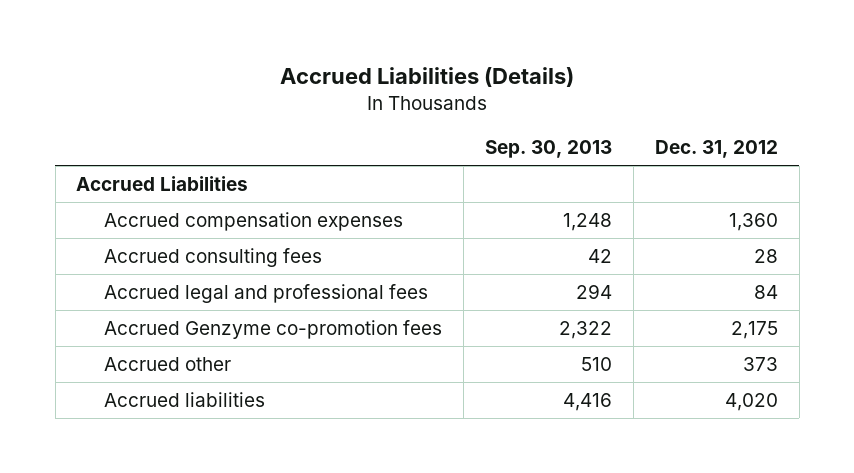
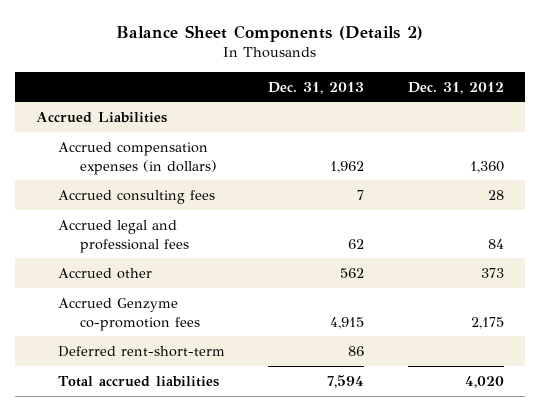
[280,67,575,88] Accrued Liabilities (Details) -> [116,24,424,42] Balance Sheet Components (Details 2)
[485,140,613,159] Sep. 30, 2013 -> none
none -> [268,81,365,94] Dec. 31, 2013
[104,212,404,232] Accrued compensation expenses -> [58,141,217,175] Accrued compensation expenses (in dollars)
[104,320,443,340] Accrued Genzyme co-promotion fees -> [58,297,200,331] Accrued Genzyme co-promotion fees
none -> [58,345,226,357] Deferred rent-short-term
[104,392,266,408] Accrued liabilities -> [58,375,220,387] Total accrued liabilities

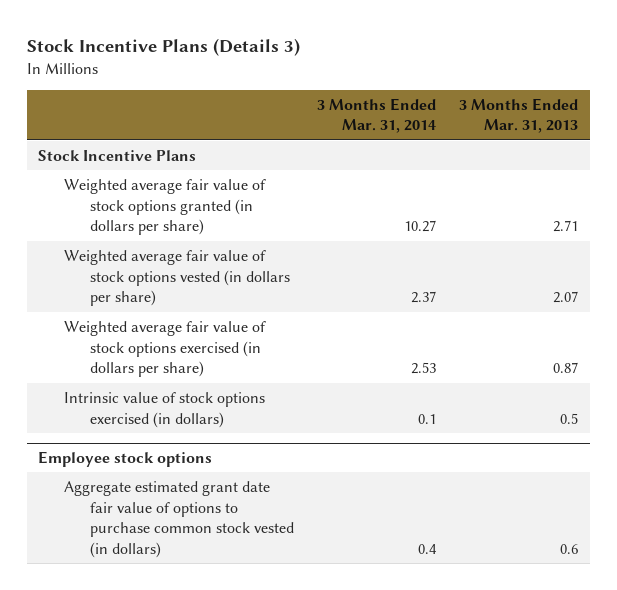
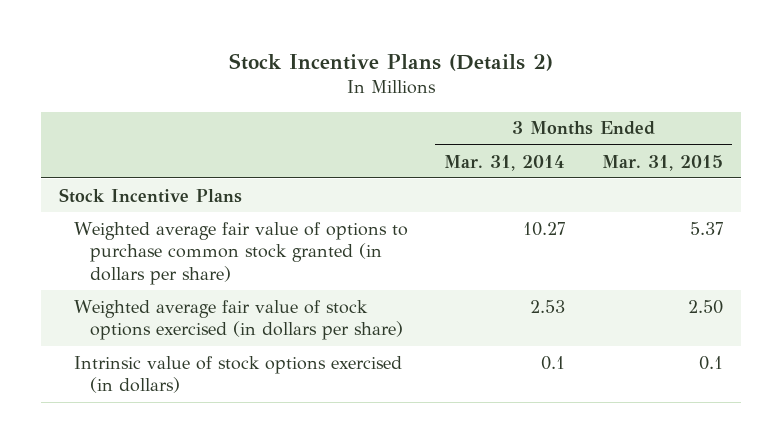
[26,37,300,56] Stock Incentive Plans (Details 3) -> [228,52,553,71] Stock Incentive Plans (Details 2)
[459,97,579,134] 3 Months Ended Mar. 31, 2013 -> none
none -> [601,154,723,171] Mar. 31, 2015
[64,249,290,307] Weighted average fair value of stock options vested (in dollars per share) -> none
[64,178,267,236] Weighted average fair value of stock options granted (in dollars per share) -> [74,221,409,285] Weighted average fair value of options to purchase common stock granted (in dollars per share)
[38,451,213,468] Employee stock options -> none
[64,480,294,559] Aggregate estimated grant date fair value of options to purchase common stock vested (in dollars) -> none

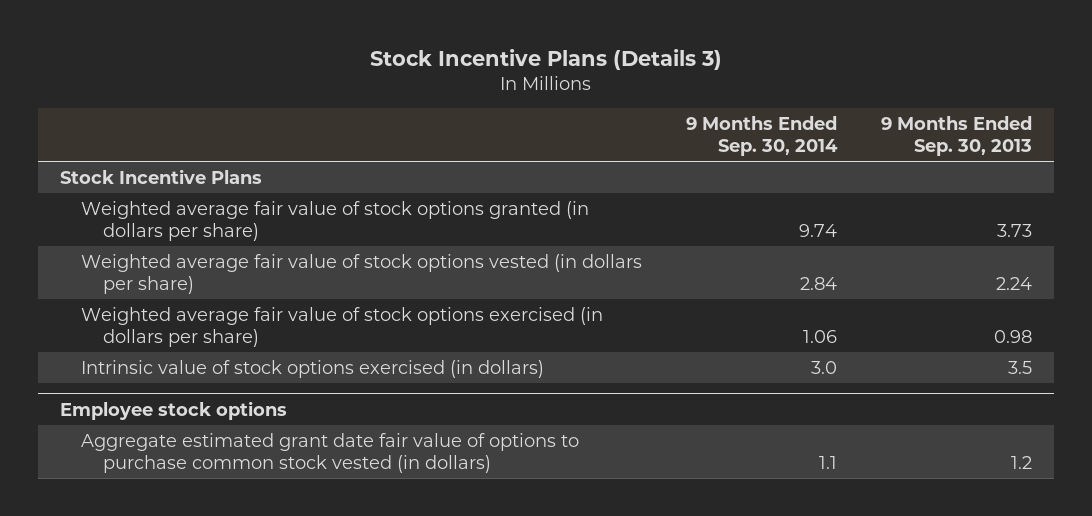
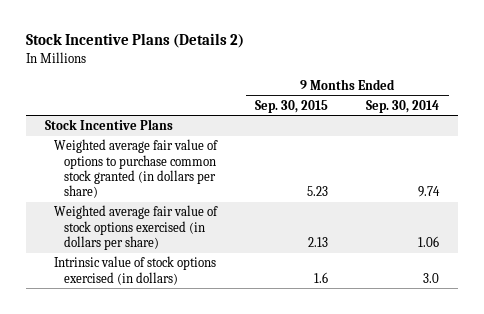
[369,48,722,70] Stock Incentive Plans (Details 3) -> [25,33,244,49] Stock Incentive Plans (Details 2)
[881,116,1033,157] 9 Months Ended Sep. 30, 2013 -> none
none -> [255,99,329,113] Sep. 30, 2015
[81,253,643,294] Weighted average fair value of stock options vested (in dollars per share) -> none
[81,200,590,241] Weighted average fair value of stock options granted (in dollars per share) -> [54,139,219,199] Weighted average fair value of options to purchase common stock granted (in dollars per share)
[59,400,287,420] Employee stock options -> none
[81,432,580,473] Aggregate estimated grant date fair value of options to purchase common stock vested (in dollars) -> none

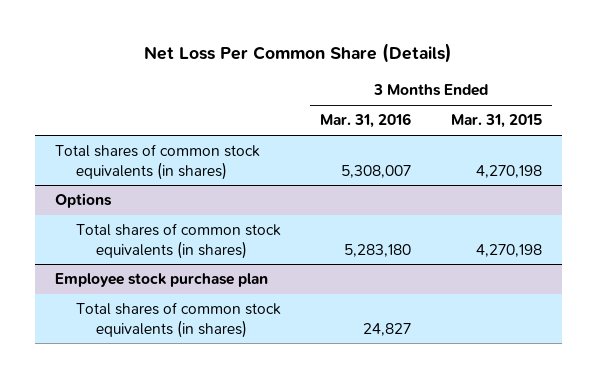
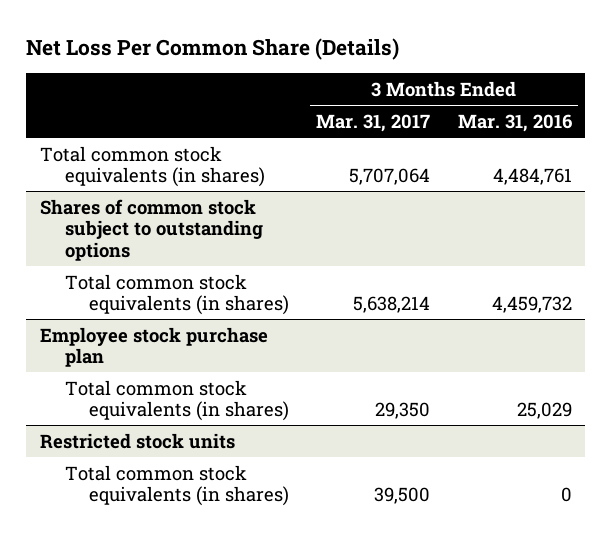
[450,114,542,129] Mar. 31, 2015 -> none
none -> [316,113,431,132] Mar. 31, 2017
[55,144,261,180] Total shares of common stock equivalents (in shares) -> [39,145,265,188] Total common stock equivalents (in shares)
[341,164,412,178] 5,308,007 -> [492,168,572,186] 4,484,761
[55,193,113,209] Options -> [39,198,263,261] Shares of common stock subject to outstanding options
[75,223,281,259] Total shares of common stock equivalents (in shares) -> [64,273,290,316] Total common stock equivalents (in shares)
[344,243,412,257] 5,283,180 -> [491,296,572,314] 4,459,732
[75,302,281,338] Total shares of common stock equivalents (in shares) -> [64,379,290,422] Total common stock equivalents (in shares)
[363,322,412,336] 24,827 -> [516,402,572,420] 25,029
none -> [39,432,235,449] Restricted stock units
none -> [64,464,290,507] Total common stock equivalents (in shares)

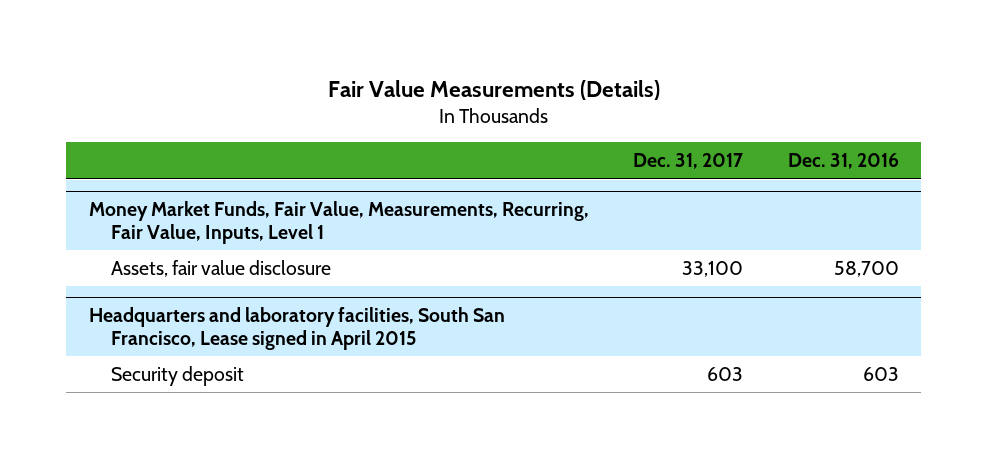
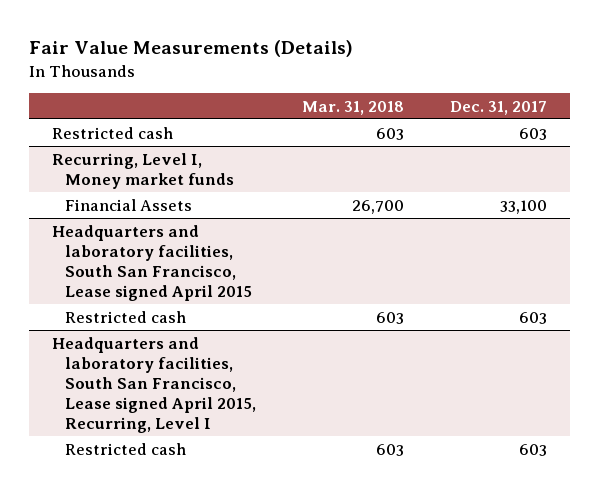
[787,153,899,170] Dec. 31, 2016 -> none
none -> [301,100,404,115] Mar. 31, 2018
[88,201,589,244] Money Market Funds, Fair Value, Measurements, Recurring, Fair Value, Inputs, Level 1 -> none
[111,366,245,387] Security deposit -> none
none -> [52,126,174,139] Restricted cash
none -> [52,152,234,189] Recurring, Level I, Money market funds
[111,260,332,278] Assets, fair value disclosure -> [64,198,192,211] Financial Assets
[88,307,505,350] Headquarters and laboratory facilities, South San Francisco, Lease signed in April 2015 -> [52,224,252,301] Headquarters and laboratory facilities, South San Francisco, Lease signed April 2015
none -> [64,310,186,323] Restricted cash
none -> [52,336,256,433] Headquarters and laboratory facilities, South San Francisco, Lease signed April 2015, Recurring, Level I
none -> [64,442,186,455] Restricted cash

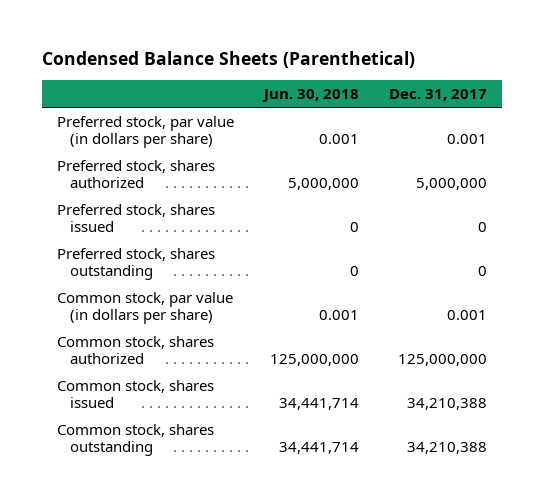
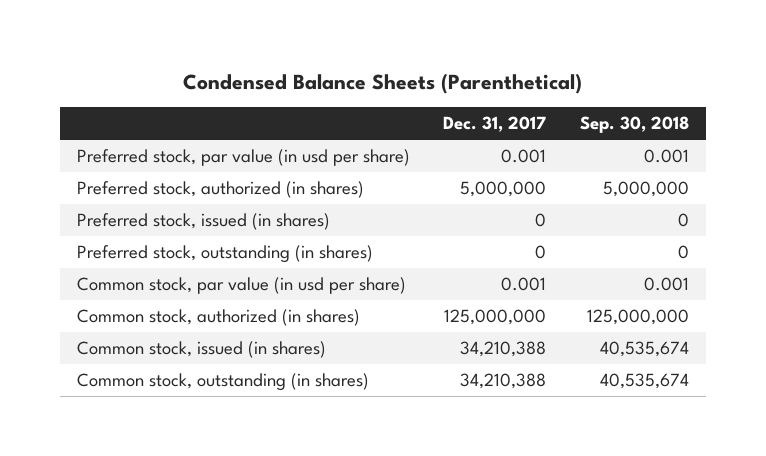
[261,89,359,103] Jun. 30, 2018 -> none
none -> [579,116,689,134] Sep. 30, 2018
[56,115,234,149] Preferred stock, par value (in dollars per share) -> [76,149,410,167] Preferred stock, par value (in usd per share)
[56,159,215,189] Preferred stock, shares authorized -> [76,181,364,199] Preferred stock, authorized (in shares)
[56,203,215,233] Preferred stock, shares issued -> [76,213,330,231] Preferred stock, issued (in shares)
[56,247,215,281] Preferred stock, shares outstanding -> [76,245,373,264] Preferred stock, outstanding (in shares)
[56,291,233,325] Common stock, par value (in dollars per share) -> [76,277,406,295] Common stock, par value (in usd per share)
[56,335,214,365] Common stock, shares authorized -> [76,309,360,327] Common stock, authorized (in shares)
[56,379,214,409] Common stock, shares issued -> [76,341,326,359] Common stock, issued (in shares)
[56,423,214,457] Common stock, shares outstanding -> [76,373,369,392] Common stock, outstanding (in shares)

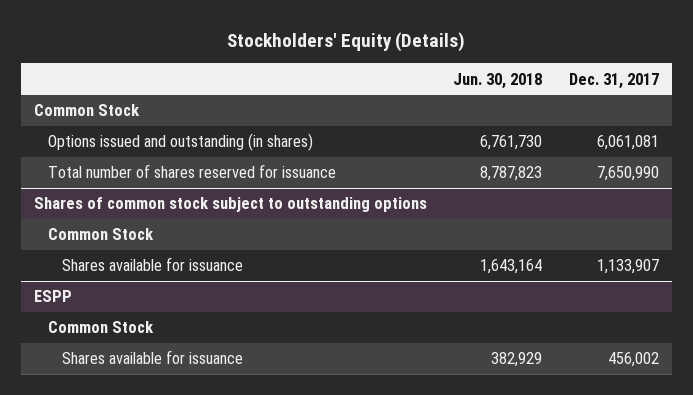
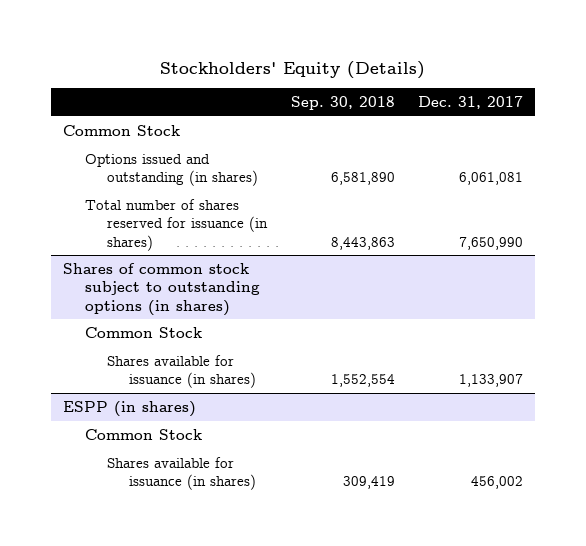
[453,72,543,89] Jun. 30, 2018 -> none
none -> [290,96,395,111] Sep. 30, 2018
[47,164,336,179] Total number of shares reserved for issuance -> [84,198,269,251] Total number of shares reserved for issuance (in shares)
[33,197,427,213] Shares of common stock subject to outstanding options -> [62,262,260,316] Shares of common stock subject to outstanding options (in shares)
[61,257,243,272] Shares available for issuance -> [107,354,257,389] Shares available for issuance (in shares)
[33,290,72,303] ESPP -> [62,400,196,417] ESPP (in shares)
[61,350,243,365] Shares available for issuance -> [107,456,257,491] Shares available for issuance (in shares)

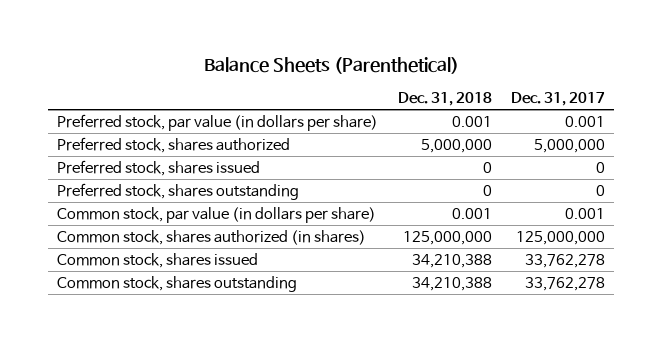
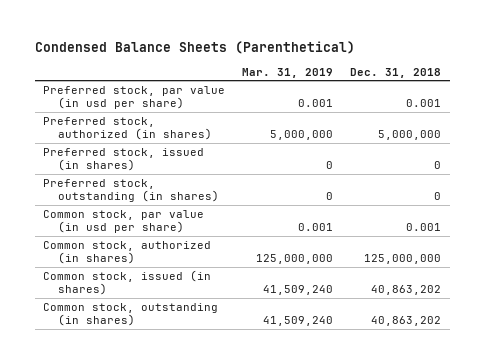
[204,57,460,75] Balance Sheets (Parenthetical) -> [34,40,355,54] Condensed Balance Sheets (Parenthetical)
[510,92,605,107] Dec. 31, 2017 -> none
none -> [242,67,334,78] Mar. 31, 2019
[57,113,379,131] Preferred stock, par value (in dollars per share) -> [43,85,226,110] Preferred stock, par value (in usd per share)
[57,136,291,153] Preferred stock, shares authorized -> [43,116,212,141] Preferred stock, authorized (in shares)
[57,159,261,176] Preferred stock, shares issued -> [43,147,205,172] Preferred stock, issued (in shares)
[57,182,300,200] Preferred stock, shares outstanding -> [43,178,219,203] Preferred stock, outstanding (in shares)
[57,206,377,223] Common stock, par value (in dollars per share) -> [43,209,205,234] Common stock, par value (in usd per share)
[57,229,367,245] Common stock, shares authorized (in shares) -> [43,240,212,265] Common stock, authorized (in shares)
[57,252,259,268] Common stock, shares issued -> [43,269,212,296] Common stock, issued (in shares)
[411,253,492,268] 34,210,388 -> [371,285,442,296] 40,863,202
[57,275,298,292] Common stock, shares outstanding -> [43,302,219,327] Common stock, outstanding (in shares)
[411,276,492,291] 34,210,388 -> [371,316,442,327] 40,863,202

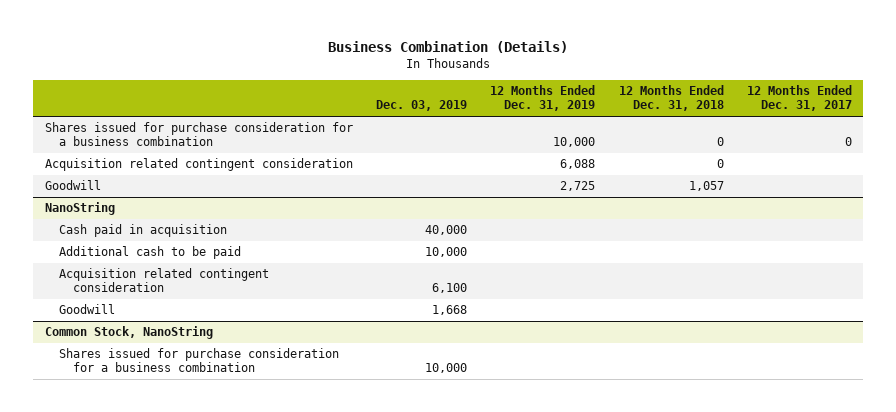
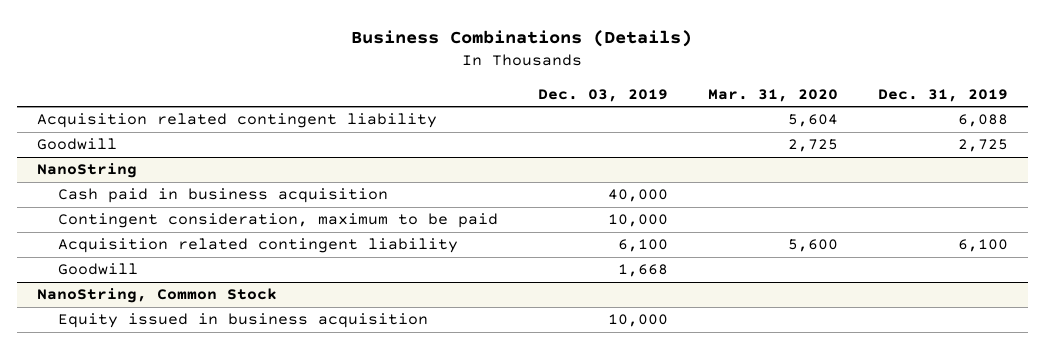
[328,40,569,53] Business Combination (Details) -> [351,29,693,47] Business Combinations (Details)
[490,85,596,112] 12 Months Ended Dec. 31, 2019 -> none
[618,85,724,112] 12 Months Ended Dec. 31, 2018 -> none
[746,85,852,112] 12 Months Ended Dec. 31, 2017 -> none
none -> [707,88,838,102] Mar. 31, 2020
none -> [877,88,1008,102] Dec. 31, 2019
[44,122,353,147] Shares issued for purchase consideration for a business combination -> none
[44,158,353,172] Acquisition related contingent consideration -> [37,113,438,129] Acquisition related contingent liability
[58,246,241,260] Additional cash to be paid -> none
[58,224,227,238] Cash paid in acquisition -> [57,188,388,204] Cash paid in business acquisition
none -> [57,213,498,229] Contingent consideration, maximum to be paid
[58,268,269,293] Acquisition related contingent consideration -> [57,238,458,254] Acquisition related contingent liability
[44,326,213,340] Common Stock, NanoString -> [37,288,278,304] NanoString, Common Stock
[58,348,339,373] Shares issued for purchase consideration for a business combination -> [57,313,428,329] Equity issued in business acquisition

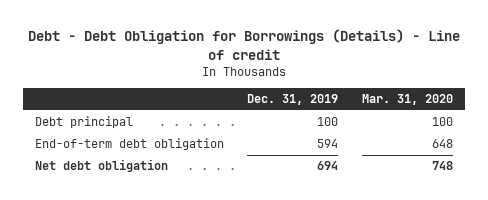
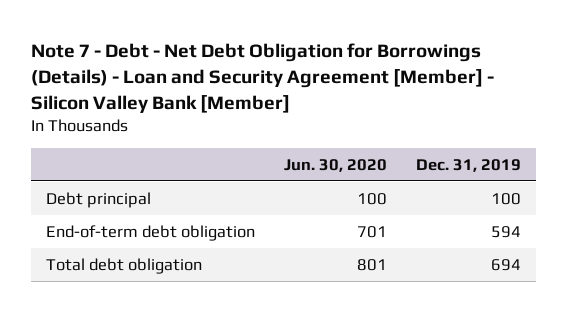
[27,29,460,60] Debt - Debt Obligation for Borrowings (Details) - Line of credit -> [31,43,495,113] Note 7 - Debt - Net Debt Obligation for Borrowings (Details) - Loan and Security Agreement [Member] - Silicon Valley Bank [Member]
[362,94,454,106] Mar. 31, 2020 -> none
none -> [284,158,388,172] Jun. 30, 2020
[34,159,168,173] Net debt obligation -> [45,257,202,274] Total debt obligation

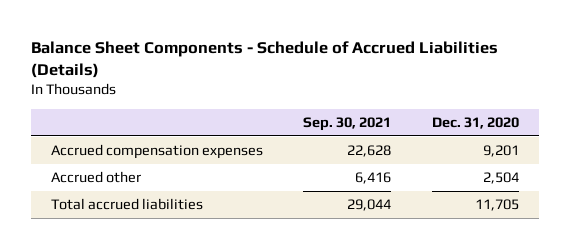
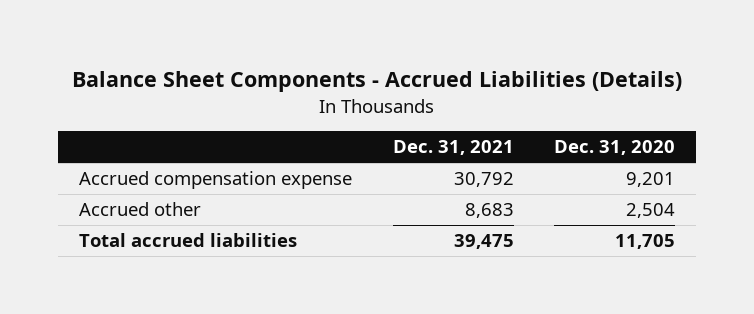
[30,40,498,78] Balance Sheet Components - Schedule of Accrued Liabilities (Details) -> [72,71,683,93] Balance Sheet Components - Accrued Liabilities (Details)
[303,116,392,131] Sep. 30, 2021 -> none
none -> [392,140,514,156] Dec. 31, 2021
[50,144,263,160] Accrued compensation expenses -> [78,171,352,190] Accrued compensation expense

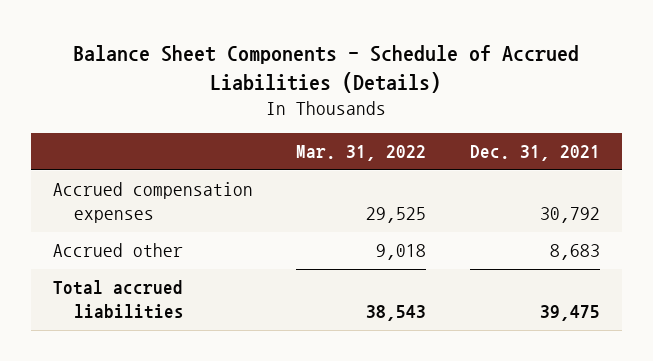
[72,71,683,93] Balance Sheet Components - Accrued Liabilities (Details) -> [73,44,580,93] Balance Sheet Components - Schedule of Accrued Liabilities (Details)
[554,140,676,156] Dec. 31, 2020 -> none
none -> [296,145,427,162] Mar. 31, 2022
[78,171,352,190] Accrued compensation expense -> [52,182,253,224] Accrued compensation expenses

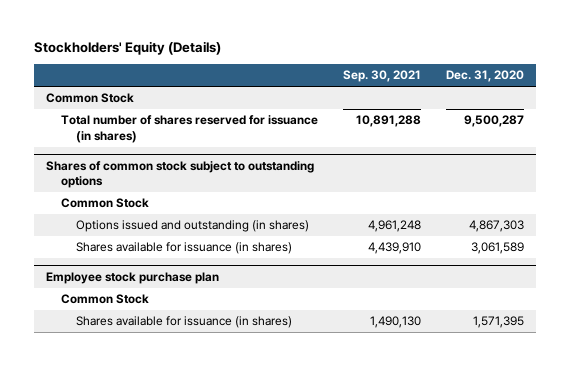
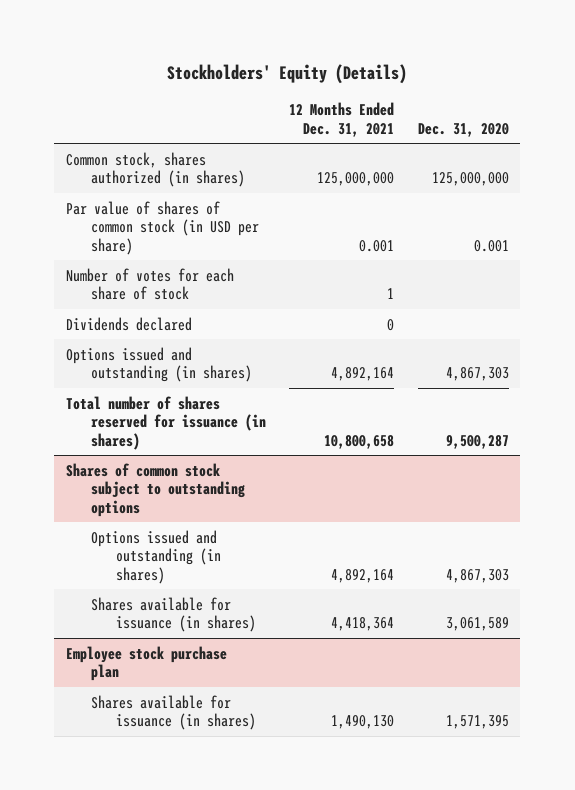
[343,70,422,83] Sep. 30, 2021 -> none
none -> [289,101,395,137] 12 Months Ended Dec. 31, 2021
[46,93,135,104] Common Stock -> none
none -> [66,151,245,188] Common stock, shares authorized (in shares)
none -> [66,200,259,255] Par value of shares of common stock (in USD per share)
none -> [66,267,235,301] Number of votes for each share of stock
none -> [66,316,193,331] Dividends declared
none -> [66,346,252,383] Options issued and outstanding (in shares)
[61,198,150,209] Common Stock -> none
[61,294,150,305] Common Stock -> none

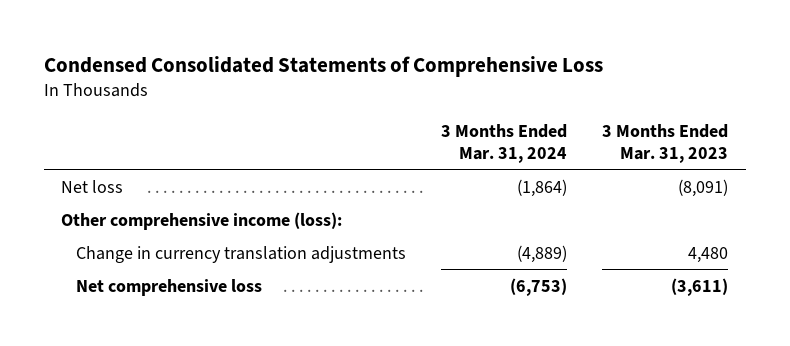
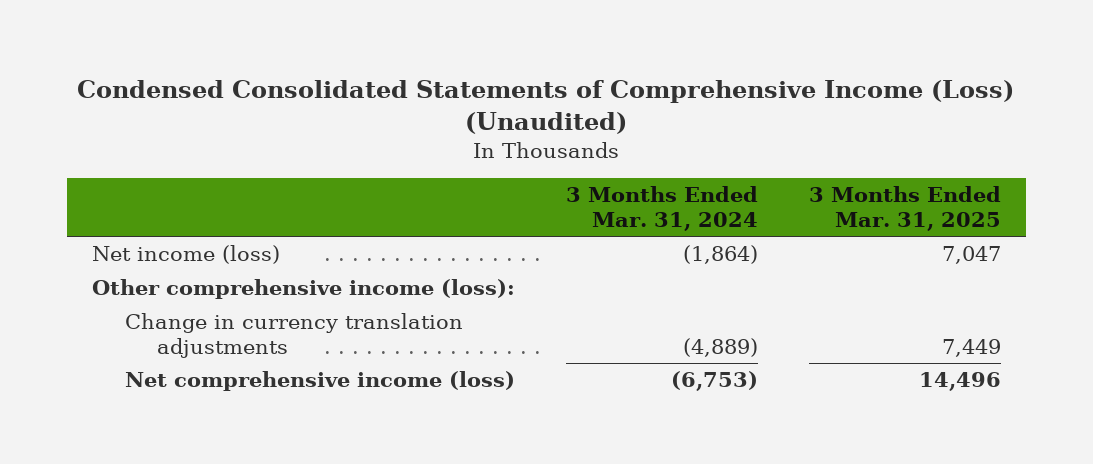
[43,55,603,77] Condensed Consolidated Statements of Comprehensive Loss -> [77,80,1015,135] Condensed Consolidated Statements of Comprehensive Income (Loss) (Unaudited)
[602,124,729,163] 3 Months Ended Mar. 31, 2023 -> none
none -> [808,186,1001,232] 3 Months Ended Mar. 31, 2025
[61,179,124,193] Net loss -> [92,245,281,265] Net income (loss)
[75,278,262,296] Net comprehensive loss -> [124,371,515,392] Net comprehensive income (loss)

